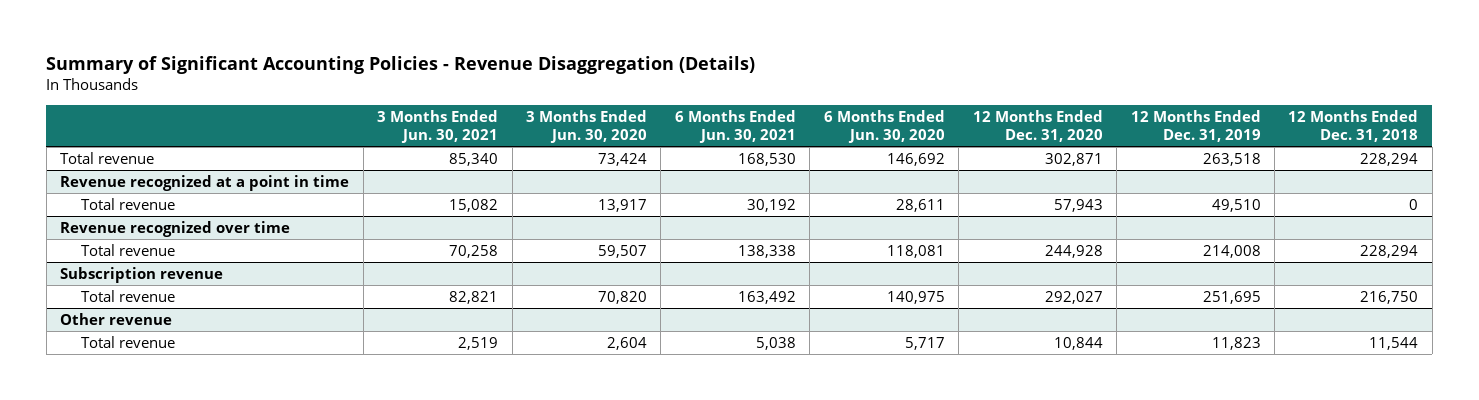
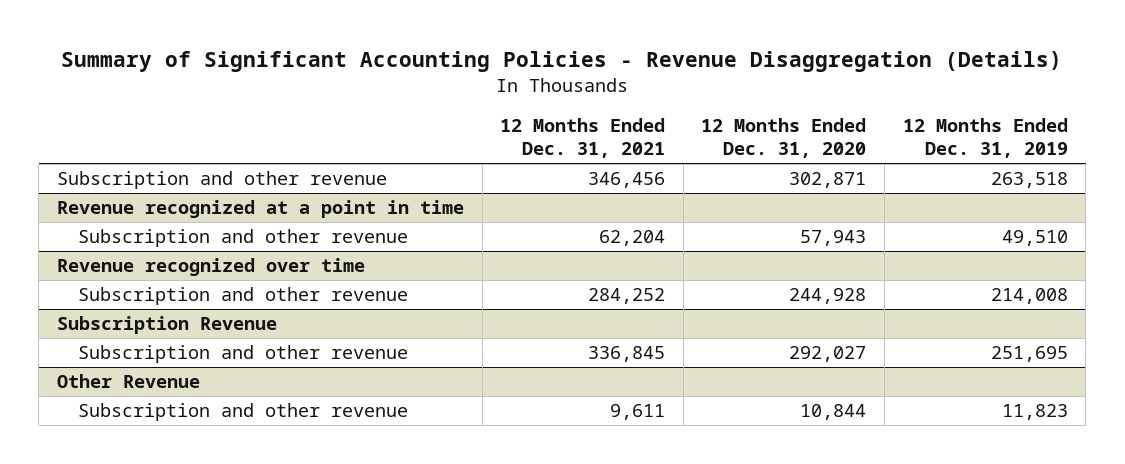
[377,109,499,144] 3 Months Ended Jun. 30, 2021 -> none
[526,109,648,144] 3 Months Ended Jun. 30, 2020 -> none
[674,109,796,144] 6 Months Ended Jun. 30, 2021 -> none
[823,109,945,144] 6 Months Ended Jun. 30, 2020 -> none
[1288,109,1419,143] 12 Months Ended Dec. 31, 2018 -> none
none -> [500,117,666,159] 12 Months Ended Dec. 31, 2021
[60,151,155,164] Total revenue -> [56,171,387,190] Subscription and other revenue
[80,197,175,210] Total revenue -> [78,229,409,248] Subscription and other revenue
[80,243,175,256] Total revenue -> [78,287,409,306] Subscription and other revenue
[60,266,224,283] Subscription revenue -> [56,316,277,335] Subscription Revenue
[80,289,175,302] Total revenue -> [78,345,409,364] Subscription and other revenue
[60,312,173,325] Other revenue -> [56,374,200,389] Other Revenue
[80,335,175,348] Total revenue -> [78,403,409,422] Subscription and other revenue

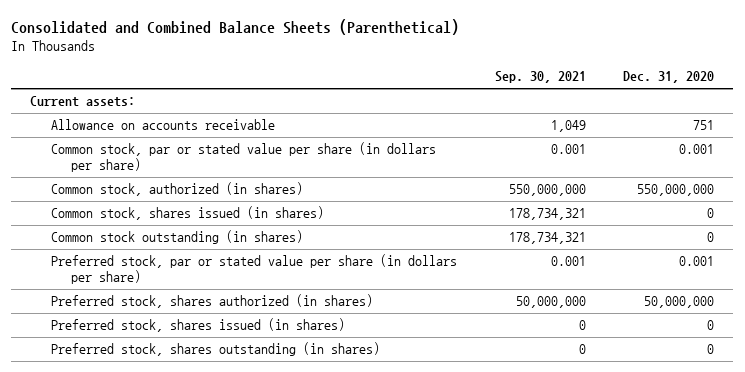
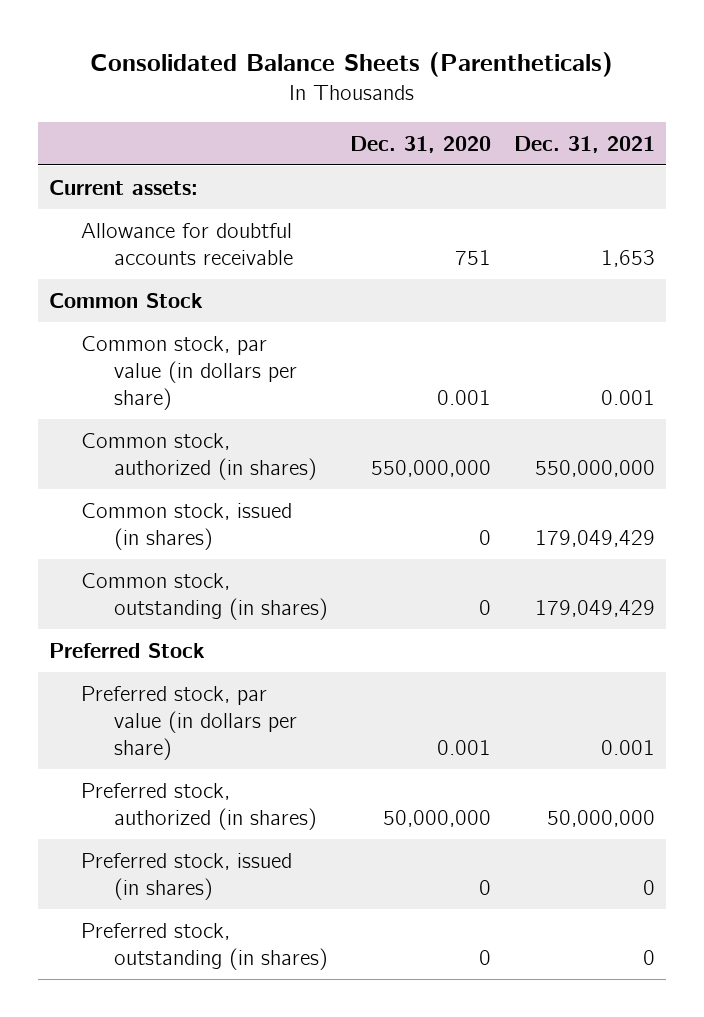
[11,19,460,36] Consolidated and Combined Balance Sheets (Parenthetical) -> [90,52,614,78] Consolidated Balance Sheets (Parentheticals)
[494,71,586,84] Sep. 30, 2021 -> none
none -> [514,135,656,153] Dec. 31, 2021
[50,119,275,131] Allowance on accounts receivable -> [81,222,293,265] Allowance for doubtful accounts receivable
none -> [48,292,203,308] Common Stock
[50,142,436,172] Common stock, par or stated value per share (in dollars per share) -> [81,335,297,411] Common stock, par value (in dollars per share)
[50,206,324,221] Common stock, shares issued (in shares) -> [81,502,293,550] Common stock, issued (in shares)
[50,230,303,245] Common stock outstanding (in shares) -> [81,572,328,620] Common stock, outstanding (in shares)
none -> [48,642,205,658] Preferred Stock
[50,254,457,284] Preferred stock, par or stated value per share (in dollars per share) -> [81,685,297,761] Preferred stock, par value (in dollars per share)
[50,294,373,309] Preferred stock, shares authorized (in shares) -> [81,782,317,830] Preferred stock, authorized (in shares)
[50,318,345,333] Preferred stock, shares issued (in shares) -> [81,852,293,900] Preferred stock, issued (in shares)
[50,342,380,357] Preferred stock, shares outstanding (in shares) -> [81,922,328,970] Preferred stock, outstanding (in shares)

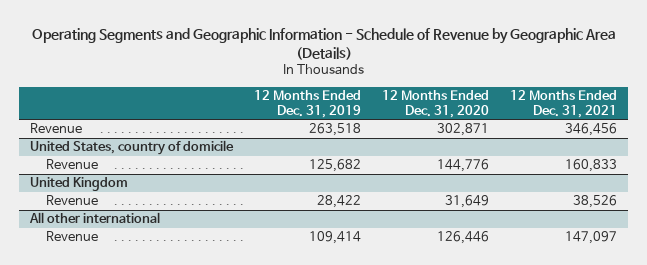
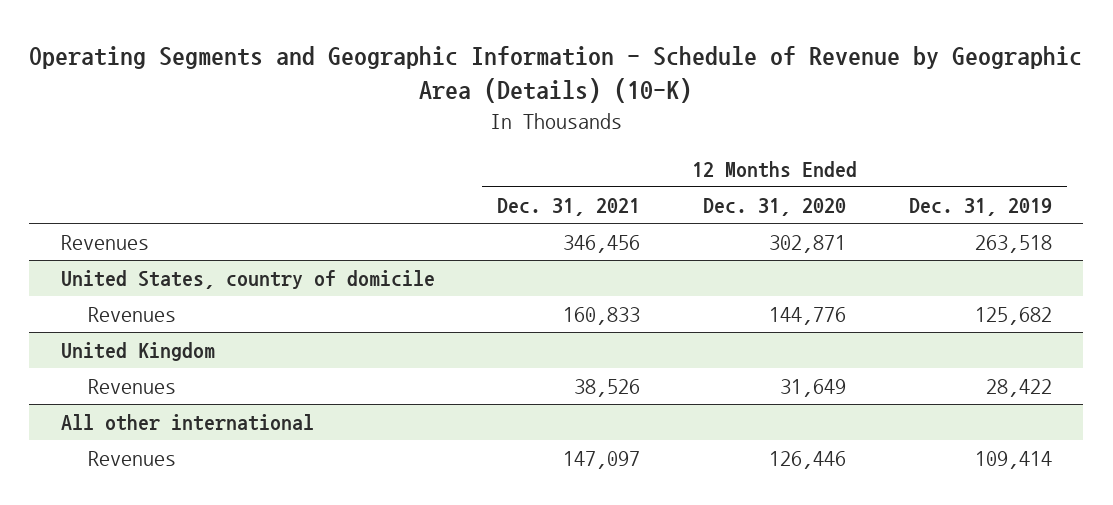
[31,27,616,60] Operating Segments and Geographic Information - Schedule of Revenue by Geographic Area (Details) -> [29,45,1083,104] Operating Segments and Geographic Information - Schedule of Revenue by Geographic Area (Details) (10-K)
[29,123,82,134] Revenue -> [60,235,149,251] Revenues
[45,159,98,170] Revenue -> [88,307,177,323] Revenues
[45,195,98,206] Revenue -> [88,379,177,395] Revenues
[45,231,98,242] Revenue -> [88,451,177,467] Revenues

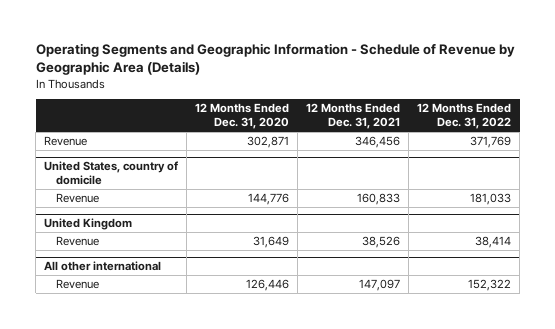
[29,45,1083,104] Operating Segments and Geographic Information - Schedule of Revenue by Geographic Area (Details) (10-K) -> [35,42,515,75] Operating Segments and Geographic Information - Schedule of Revenue by Geographic Area (Details)
[908,197,1052,216] Dec. 31, 2019 -> none
none -> [417,103,512,130] 12 Months Ended Dec. 31, 2022
[60,235,149,251] Revenues -> [44,136,88,147] Revenue
[88,307,177,323] Revenues -> [56,193,100,204] Revenue
[88,379,177,395] Revenues -> [56,236,100,247] Revenue
[88,451,177,467] Revenues -> [56,279,100,290] Revenue

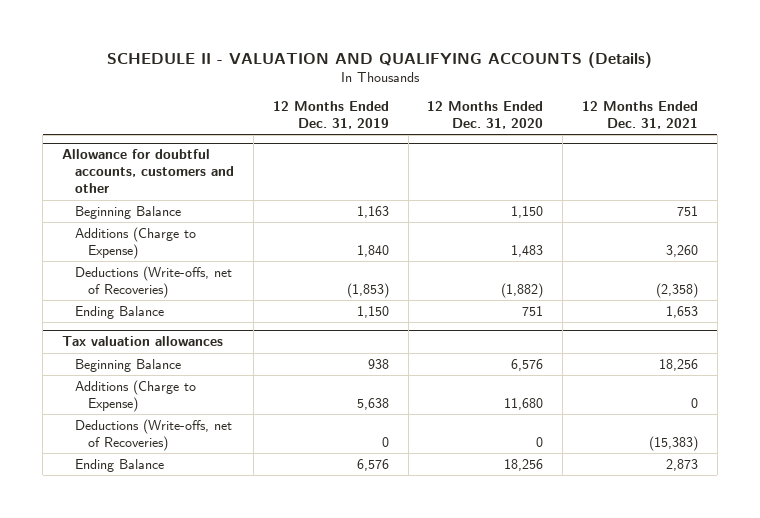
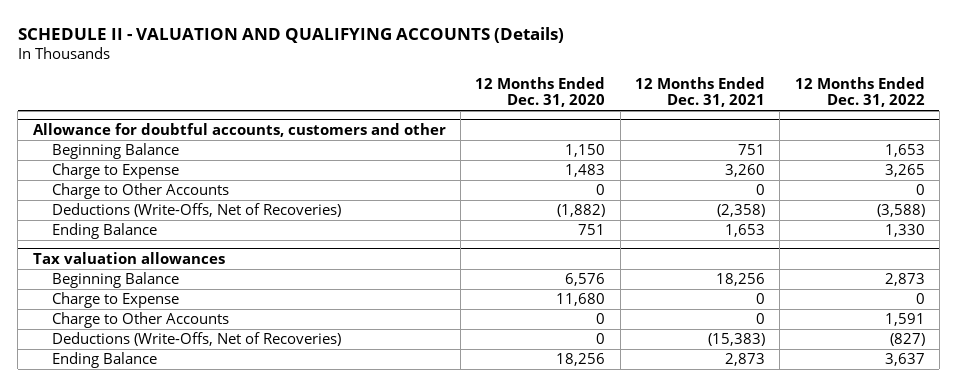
[272,101,389,130] 12 Months Ended Dec. 31, 2019 -> none
none -> [794,76,925,108] 12 Months Ended Dec. 31, 2022
[75,226,197,259] Additions (Charge to Expense) -> [52,163,180,180] Charge to Expense
none -> [52,183,230,200] Charge to Other Accounts
[75,265,233,298] Deductions (Write-offs, net of Recoveries) -> [52,203,342,218] Deductions (Write-Offs, Net of Recoveries)
[75,379,197,412] Additions (Charge to Expense) -> [52,292,180,309] Charge to Expense
none -> [52,312,230,329] Charge to Other Accounts
[75,418,233,451] Deductions (Write-offs, net of Recoveries) -> [52,332,342,347] Deductions (Write-Offs, Net of Recoveries)

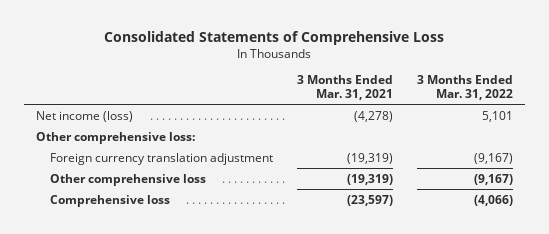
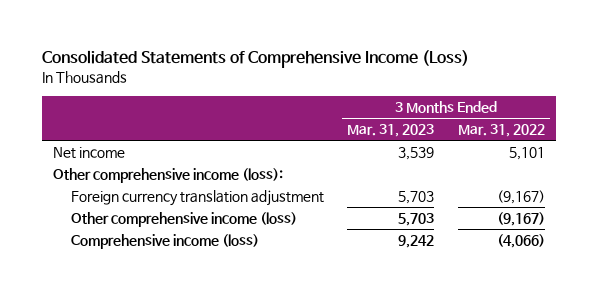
[104,30,445,45] Consolidated Statements of Comprehensive Loss -> [41,50,469,69] Consolidated Statements of Comprehensive Income (Loss)
[297,74,394,100] 3 Months Ended Mar. 31, 2021 -> none
none -> [347,124,435,138] Mar. 31, 2023
[35,110,133,122] Net income (loss) -> [53,147,126,160] Net income
[35,131,195,144] Other comprehensive loss: -> [53,168,284,184] Other comprehensive income (loss):
[50,173,207,186] Other comprehensive loss -> [71,212,298,228] Other comprehensive income (loss)
[50,194,171,207] Comprehensive loss -> [71,234,260,250] Comprehensive income (loss)

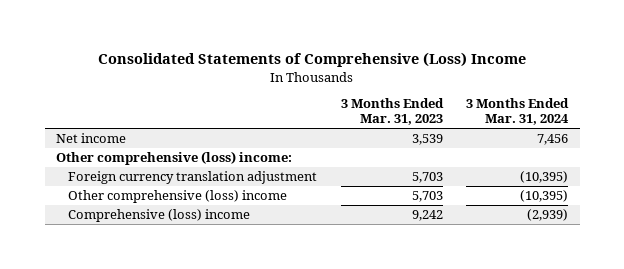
[41,50,469,69] Consolidated Statements of Comprehensive Income (Loss) -> [98,52,527,68] Consolidated Statements of Comprehensive (Loss) Income
[457,124,545,138] Mar. 31, 2022 -> none
none -> [465,98,569,126] 3 Months Ended Mar. 31, 2024
[53,168,284,184] Other comprehensive income (loss): -> [56,150,293,165] Other comprehensive (loss) income:
[71,212,298,228] Other comprehensive income (loss) -> [68,189,288,203] Other comprehensive (loss) income
[71,234,260,250] Comprehensive income (loss) -> [68,208,251,222] Comprehensive (loss) income

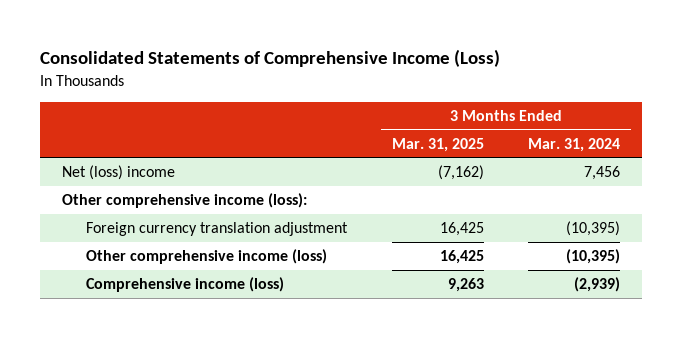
[98,52,527,68] Consolidated Statements of Comprehensive (Loss) Income -> [39,49,500,68] Consolidated Statements of Comprehensive Income (Loss)
[340,98,444,126] 3 Months Ended Mar. 31, 2023 -> none
none -> [391,137,484,152] Mar. 31, 2025
[56,132,127,143] Net income -> [61,165,175,181] Net (loss) income
[56,150,293,165] Other comprehensive (loss) income: -> [61,193,307,209] Other comprehensive income (loss):
[68,189,288,203] Other comprehensive (loss) income -> [86,249,328,265] Other comprehensive income (loss)
[68,208,251,222] Comprehensive (loss) income -> [86,277,285,293] Comprehensive income (loss)

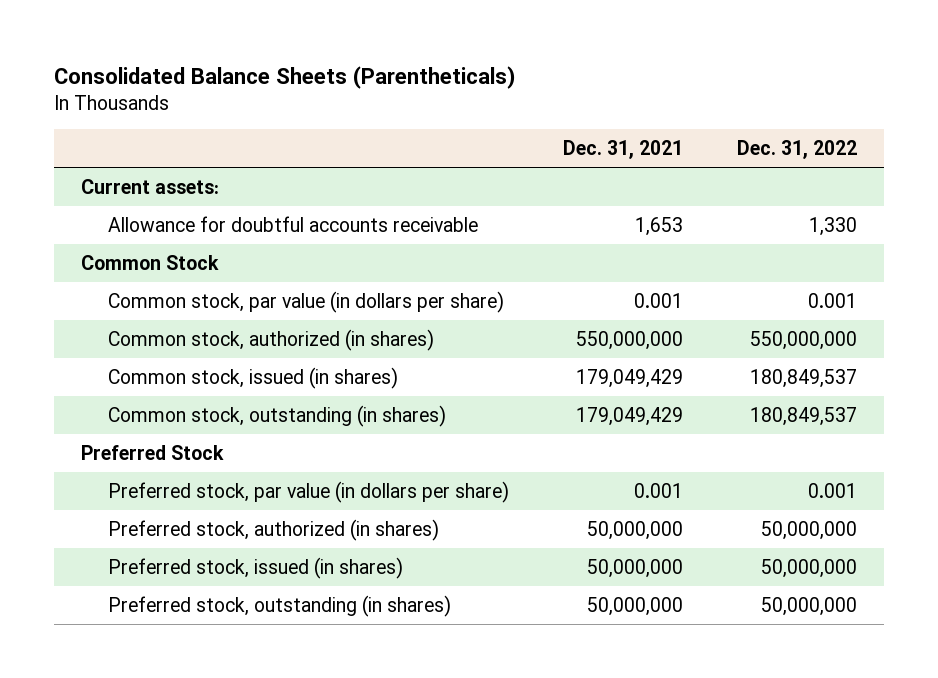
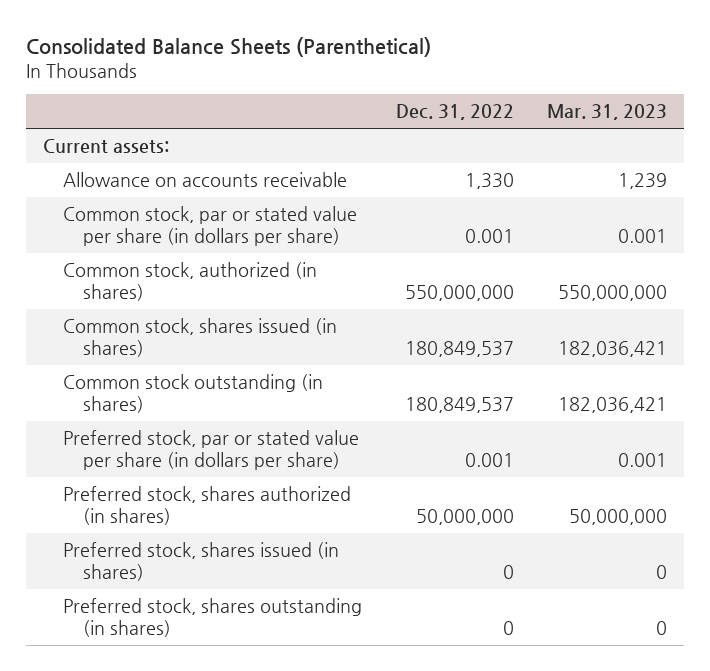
[54,66,517,90] Consolidated Balance Sheets (Parentheticals) -> [25,37,431,58] Consolidated Balance Sheets (Parenthetical)
[563,140,684,160] Dec. 31, 2021 -> none
none -> [547,104,668,121] Mar. 31, 2023
[80,254,219,270] Common Stock -> none
[108,215,479,232] Allowance for doubtful accounts receivable -> [62,172,347,188] Allowance on accounts receivable
[108,290,505,313] Common stock, par value (in dollars per share) -> [62,206,357,246] Common stock, par or stated value per share (in dollars per share)
[80,444,224,460] Preferred Stock -> none
[108,366,399,389] Common stock, issued (in shares) -> [62,318,337,357] Common stock, shares issued (in shares)
[108,404,447,427] Common stock, outstanding (in shares) -> [62,374,323,413] Common stock outstanding (in shares)
[108,480,510,503] Preferred stock, par value (in dollars per share) -> [62,430,359,470] Preferred stock, par or stated value per share (in dollars per share)
[108,518,440,541] Preferred stock, authorized (in shares) -> [62,486,351,525] Preferred stock, shares authorized (in shares)
[108,556,404,579] Preferred stock, issued (in shares) -> [62,542,339,581] Preferred stock, shares issued (in shares)
[760,558,857,578] 50,000,000 -> [502,564,514,579] 0
[108,594,452,617] Preferred stock, outstanding (in shares) -> [62,598,362,637] Preferred stock, shares outstanding (in shares)
[760,596,857,616] 50,000,000 -> [502,620,514,635] 0

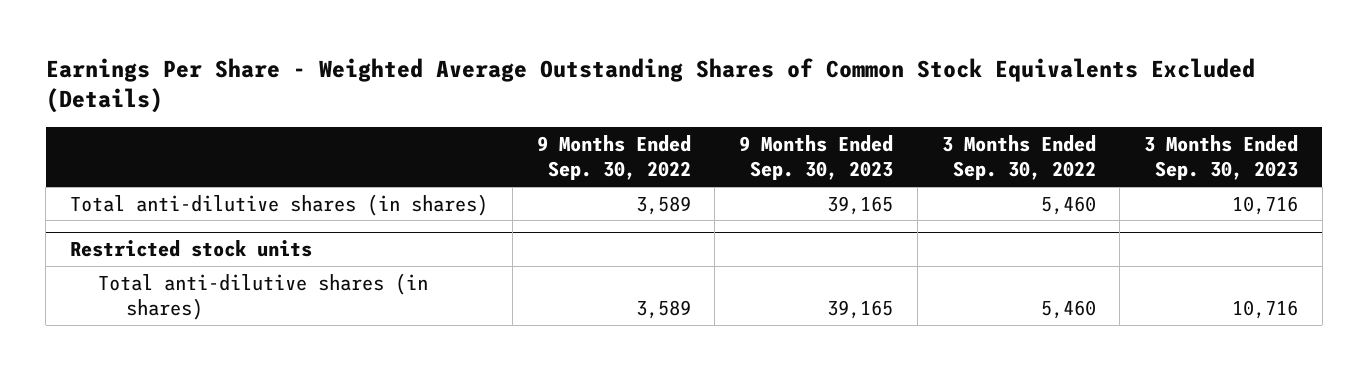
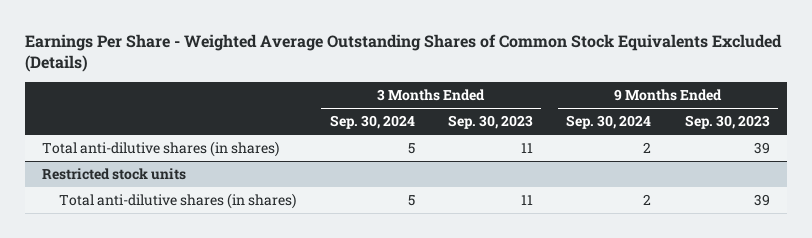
[536,134,691,181] 9 Months Ended Sep. 30, 2022 -> none
[941,134,1096,181] 3 Months Ended Sep. 30, 2022 -> none
none -> [329,115,415,130] Sep. 30, 2024
none -> [566,115,652,130] Sep. 30, 2024
[827,195,894,215] 39,165 -> [753,142,770,155] 39
[1232,195,1299,215] 10,716 -> [521,143,534,154] 11
[827,300,894,320] 39,165 -> [753,194,770,207] 39
[1232,300,1299,320] 10,716 -> [521,195,534,206] 11

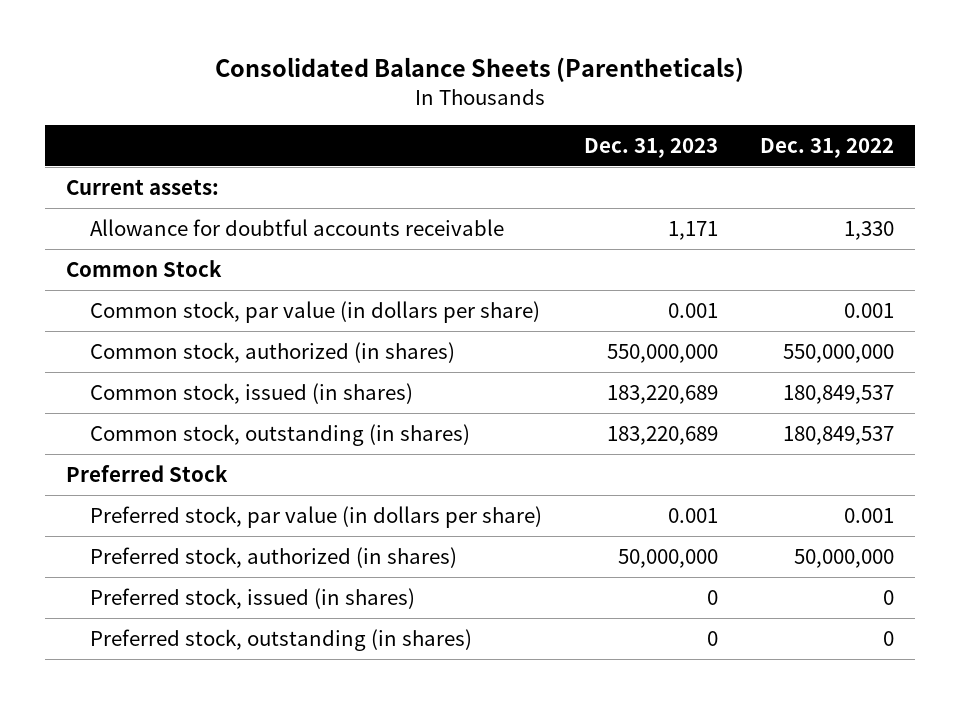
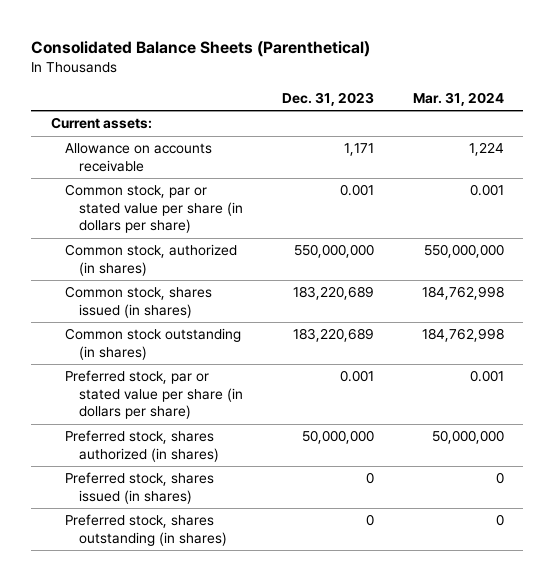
[214,56,744,82] Consolidated Balance Sheets (Parentheticals) -> [31,40,371,57] Consolidated Balance Sheets (Parenthetical)
[759,137,894,158] Dec. 31, 2022 -> none
none -> [412,91,504,106] Mar. 31, 2024
[65,259,222,277] Common Stock -> none
[90,218,505,236] Allowance for doubtful accounts receivable -> [64,143,212,172] Allowance on accounts receivable
[90,300,541,323] Common stock, par value (in dollars per share) -> [64,184,243,234] Common stock, par or stated value per share (in dollars per share)
[65,464,228,482] Preferred Stock -> none
[90,382,414,404] Common stock, issued (in shares) -> [64,286,212,318] Common stock, shares issued (in shares)
[90,423,471,446] Common stock, outstanding (in shares) -> [64,328,241,360] Common stock outstanding (in shares)
[90,505,543,528] Preferred stock, par value (in dollars per share) -> [64,370,243,420] Preferred stock, par or stated value per share (in dollars per share)
[90,546,458,568] Preferred stock, authorized (in shares) -> [64,430,219,462] Preferred stock, shares authorized (in shares)
[90,587,416,609] Preferred stock, issued (in shares) -> [64,472,214,504] Preferred stock, shares issued (in shares)
[90,628,473,651] Preferred stock, outstanding (in shares) -> [64,514,227,546] Preferred stock, shares outstanding (in shares)

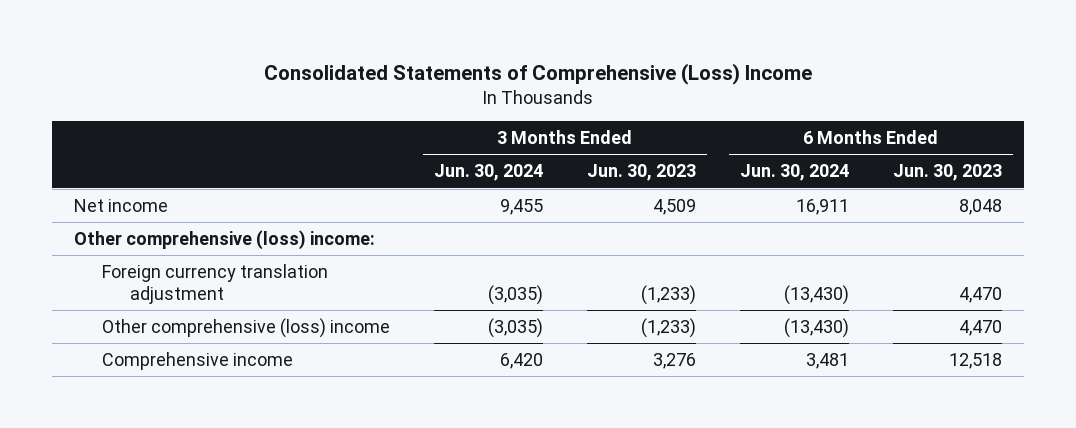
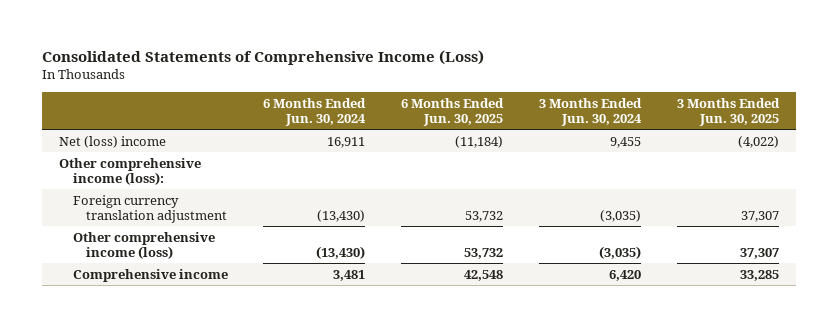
[263,62,812,85] Consolidated Statements of Comprehensive (Loss) Income -> [41,49,484,65] Consolidated Statements of Comprehensive Income (Loss)
[586,164,696,182] Jun. 30, 2023 -> none
[892,164,1002,182] Jun. 30, 2023 -> none
none -> [401,97,505,127] 6 Months Ended Jun. 30, 2025
none -> [676,97,780,127] 3 Months Ended Jun. 30, 2025
[74,198,169,212] Net income -> [59,135,167,148] Net (loss) income
[74,229,376,250] Other comprehensive (loss) income: -> [59,157,202,185] Other comprehensive income (loss):
[102,317,391,338] Other comprehensive (loss) income -> [72,231,215,259] Other comprehensive income (loss)

